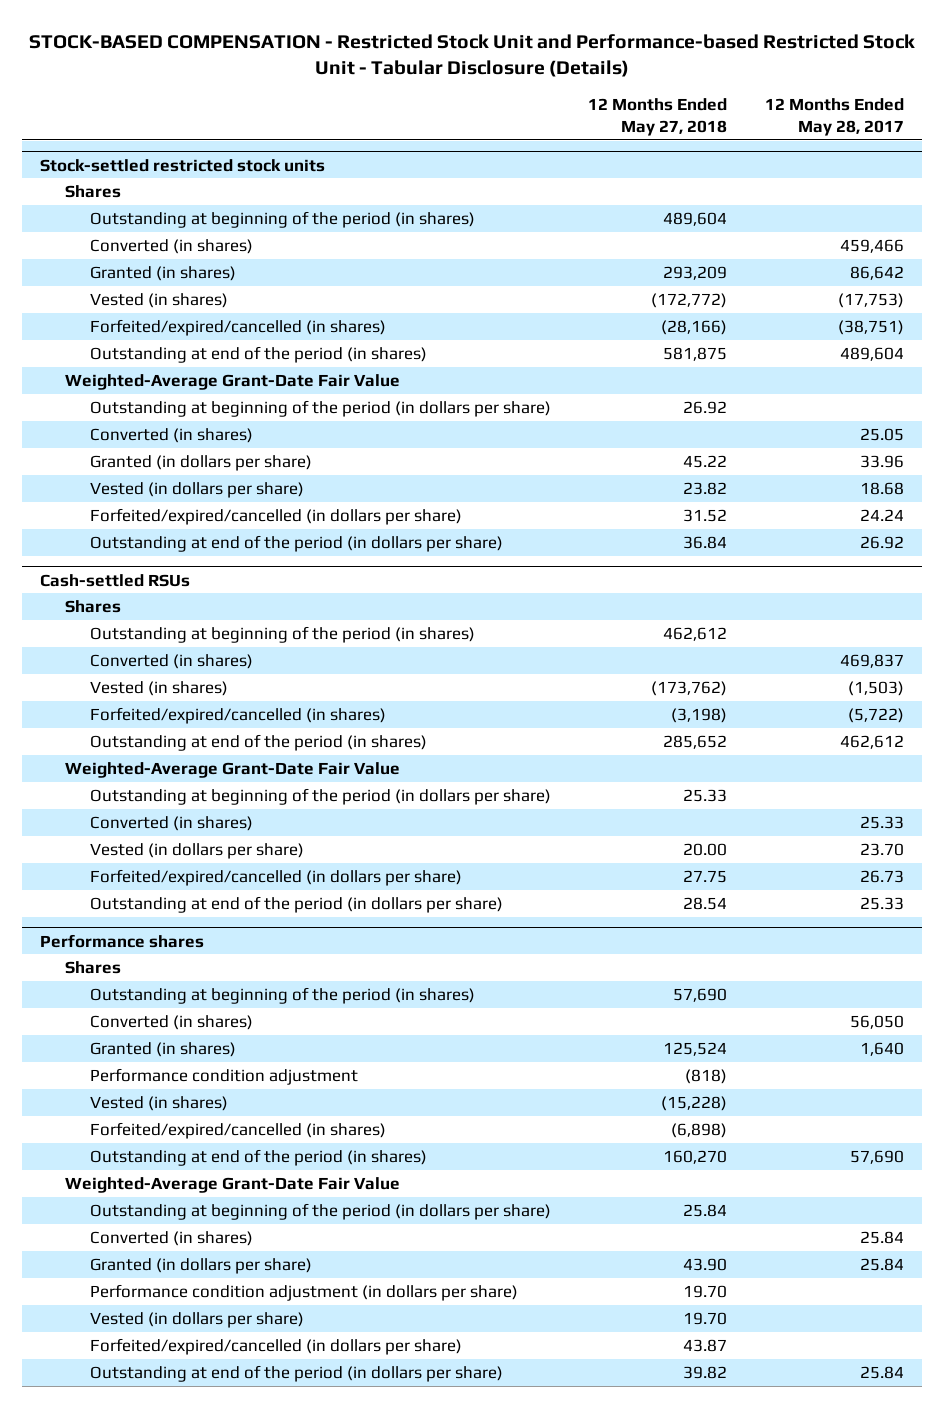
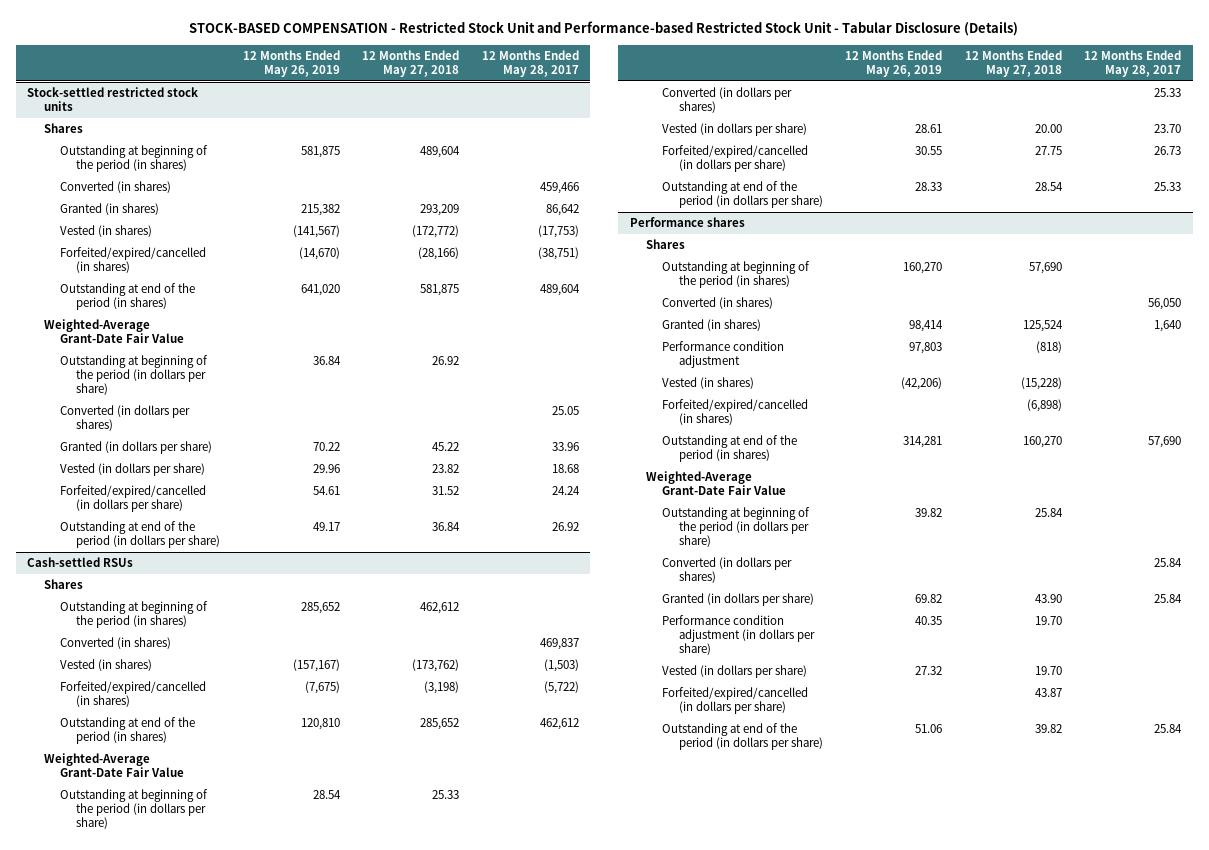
none -> [242,49,340,77] 12 Months Ended May 26, 2019
[90,427,254,443] Converted (in shares) -> [59,405,190,432] Converted (in dollars per shares)
[90,815,254,831] Converted (in shares) -> [662,87,793,114] Converted (in dollars per shares)
[90,1230,254,1246] Converted (in shares) -> [662,557,793,584] Converted (in dollars per shares)

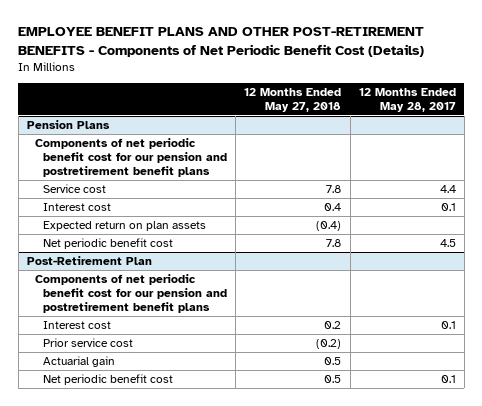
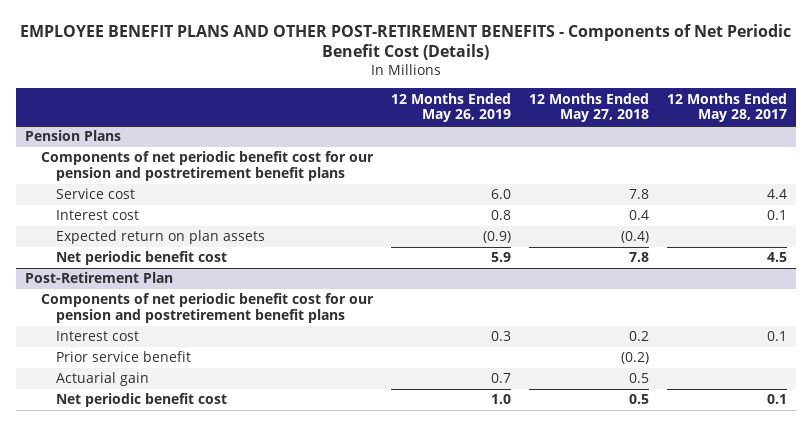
none -> [390,92,511,123] 12 Months Ended May 26, 2019
[43,338,134,348] Prior service cost -> [55,351,191,363] Prior service benefit

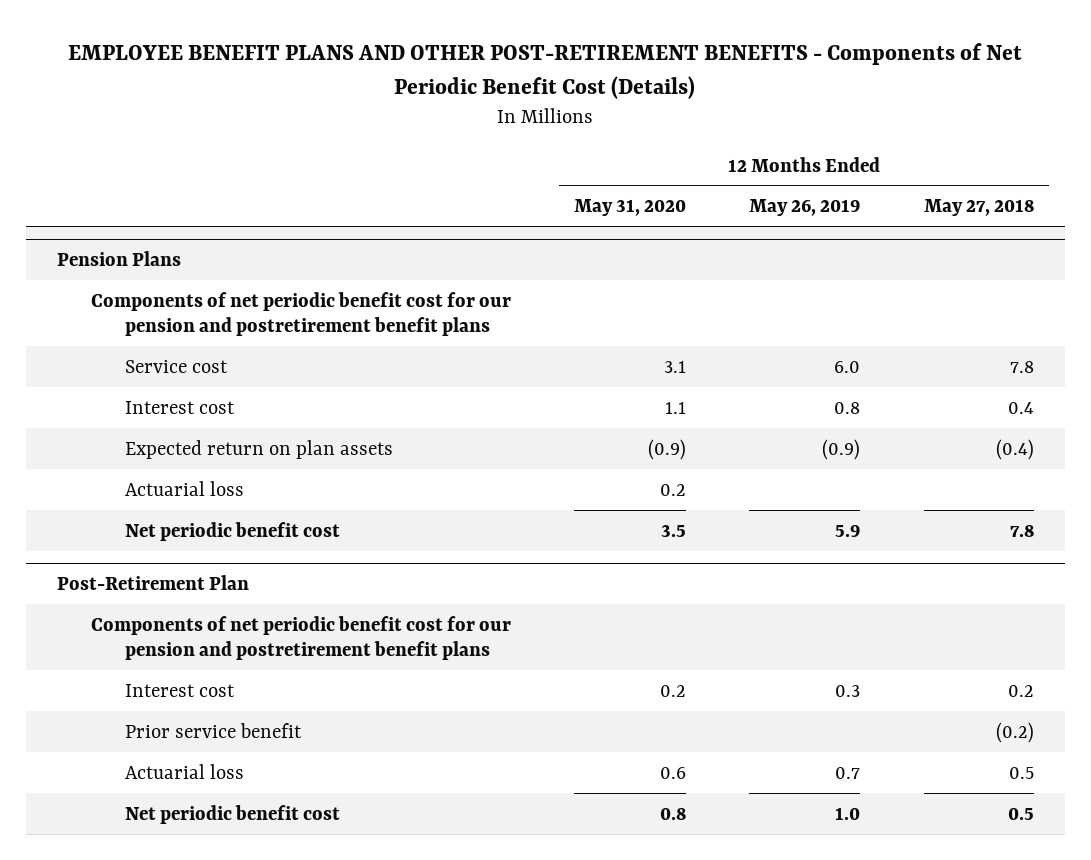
[667,92,788,123] 12 Months Ended May 28, 2017 -> none
none -> [574,199,687,217] May 31, 2020
none -> [125,480,245,496] Actuarial loss
[55,372,149,387] Actuarial gain -> [125,763,245,779] Actuarial loss

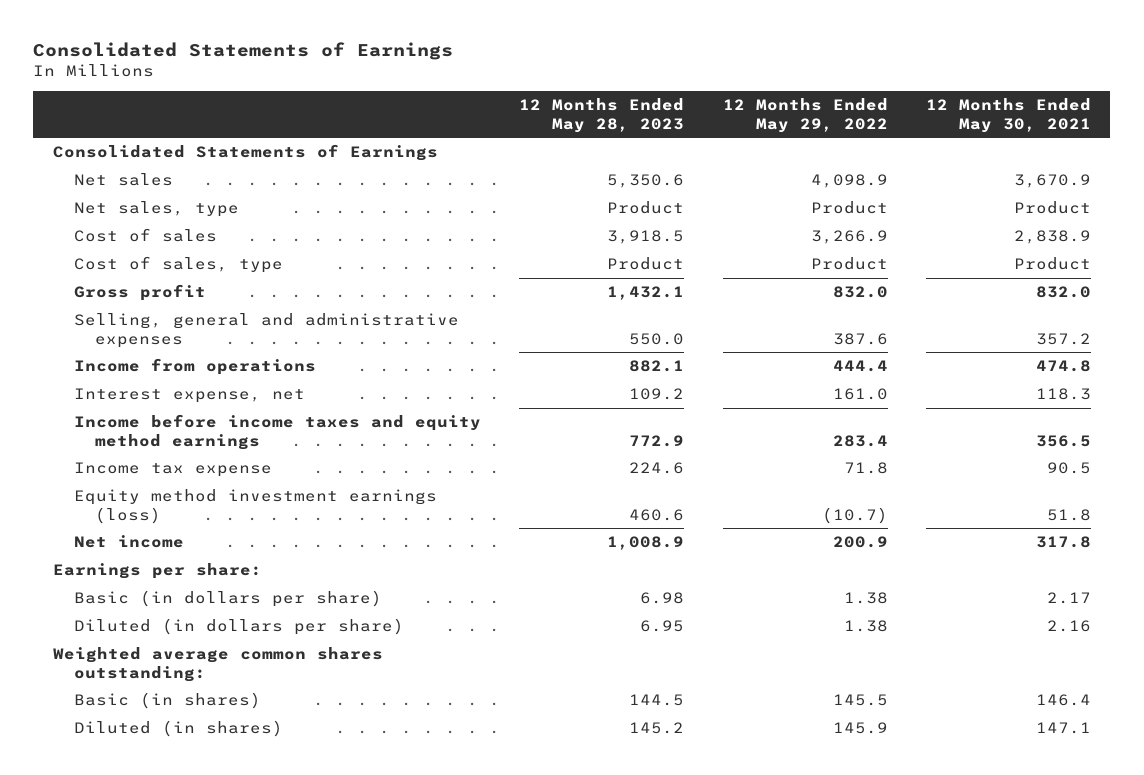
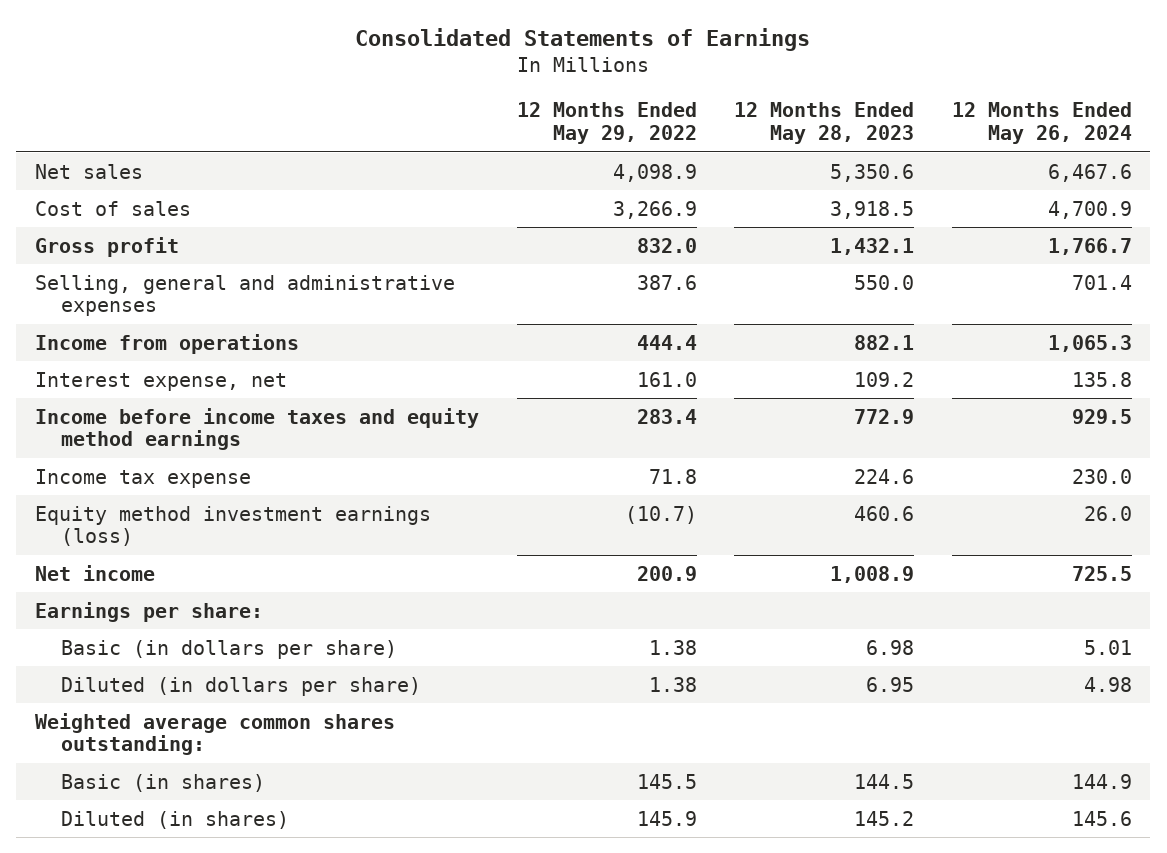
[925,98,1091,133] 12 Months Ended May 30, 2021 -> none
none -> [951,102,1132,145] 12 Months Ended May 26, 2024
[52,144,438,162] Consolidated Statements of Earnings -> none
[73,201,239,218] Net sales, type -> none
[73,256,283,274] Cost of sales, type -> none

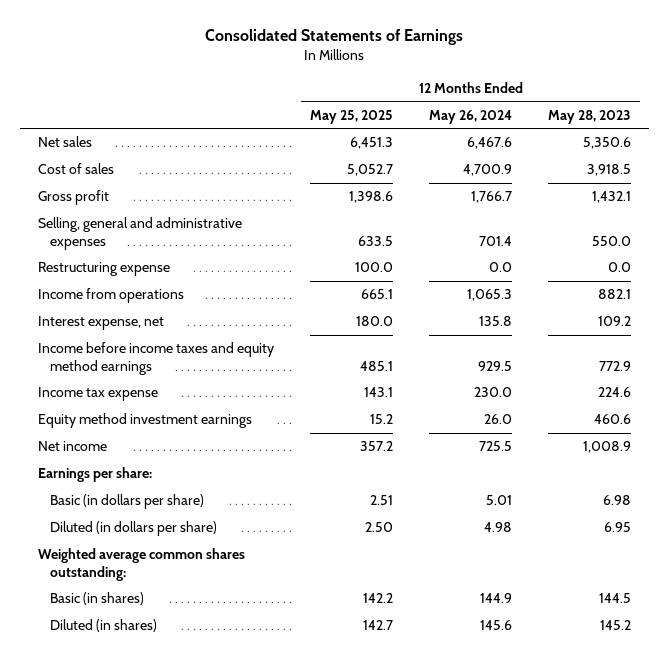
[516,102,697,145] 12 Months Ended May 29, 2022 -> none
none -> [309,109,393,124] May 25, 2025
none -> [37,262,170,277] Restructuring expense
[35,505,432,547] Equity method investment earnings (loss) -> [37,413,252,429] Equity method investment earnings

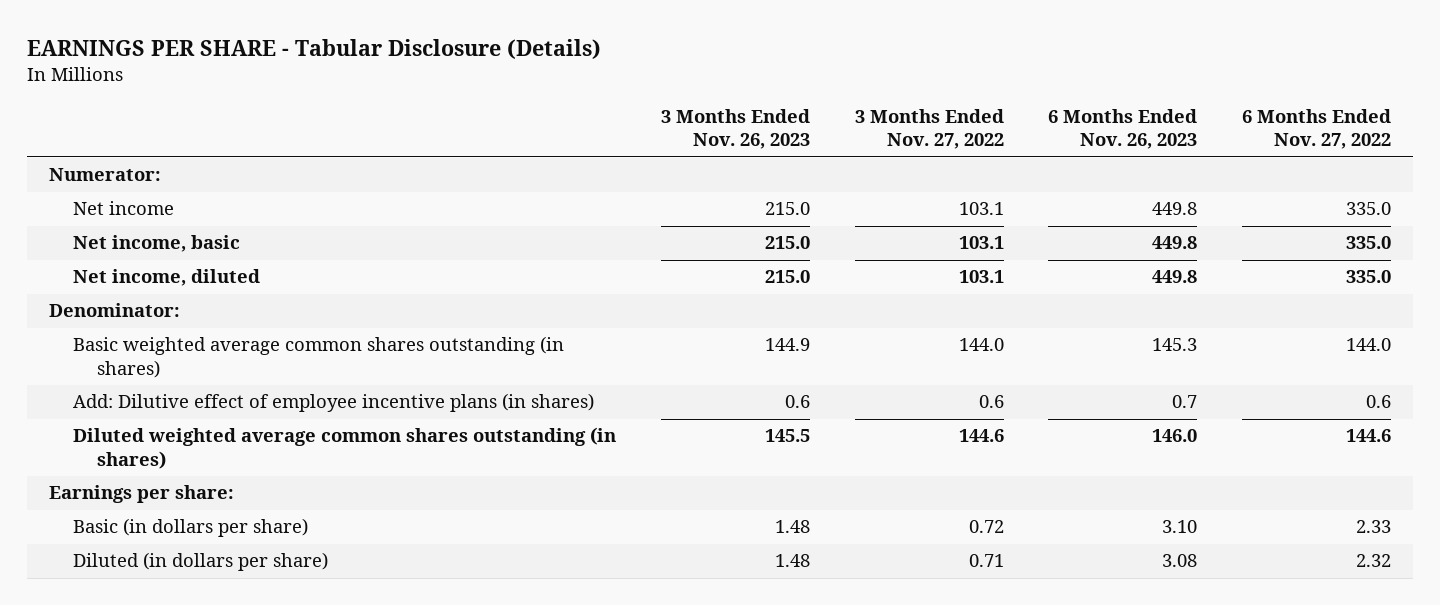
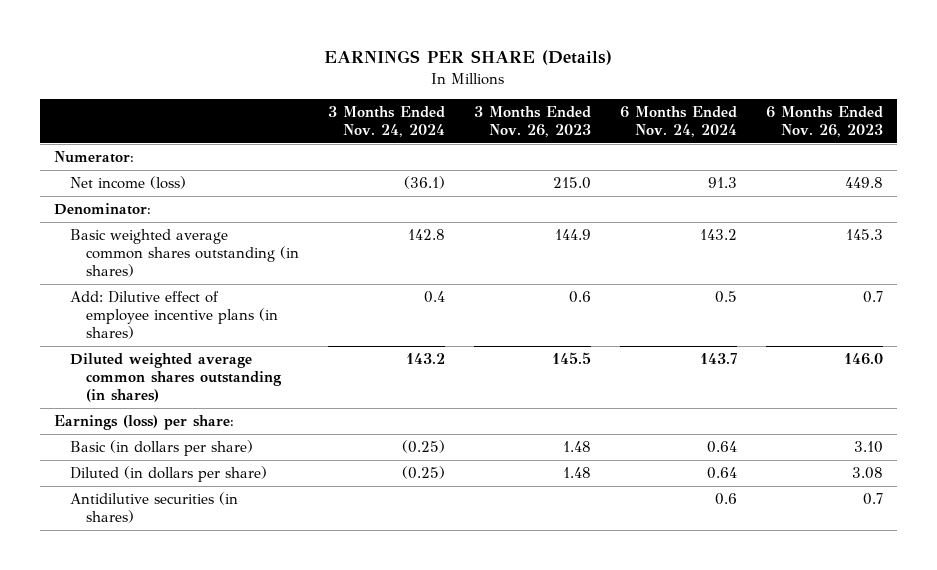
[27,38,602,59] EARNINGS PER SHARE - Tabular Disclosure (Details) -> [324,50,613,66] EARNINGS PER SHARE (Details)
[854,108,1004,150] 3 Months Ended Nov. 27, 2022 -> none
[1241,108,1391,150] 6 Months Ended Nov. 27, 2022 -> none
none -> [327,106,445,137] 3 Months Ended Nov. 24, 2024
none -> [619,106,737,137] 6 Months Ended Nov. 24, 2024
[73,235,241,253] Net income, basic -> none
[73,269,261,287] Net income, diluted -> none
[73,201,175,216] Net income -> [70,176,187,190] Net income (loss)
[49,485,235,504] Earnings per share: -> [54,415,235,431] Earnings (loss) per share:
none -> [70,492,239,524] Antidilutive securities (in shares)

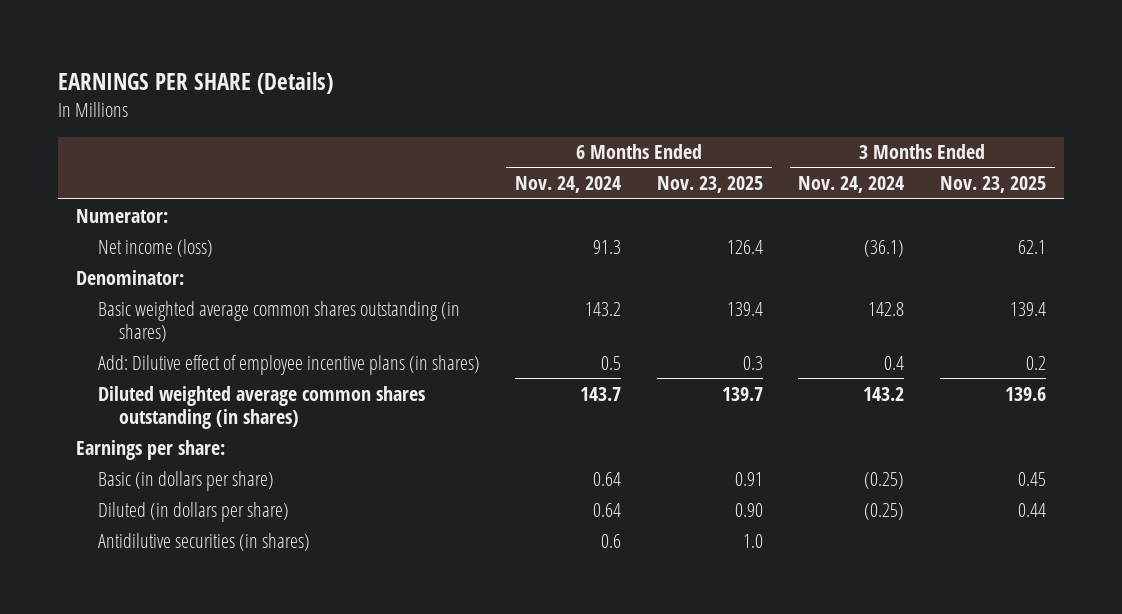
[473,106,591,137] 3 Months Ended Nov. 26, 2023 -> none
[765,106,883,137] 6 Months Ended Nov. 26, 2023 -> none
none -> [656,176,763,194] Nov. 23, 2025
none -> [940,176,1047,194] Nov. 23, 2025
[54,415,235,431] Earnings (loss) per share: -> [76,439,226,460] Earnings per share:

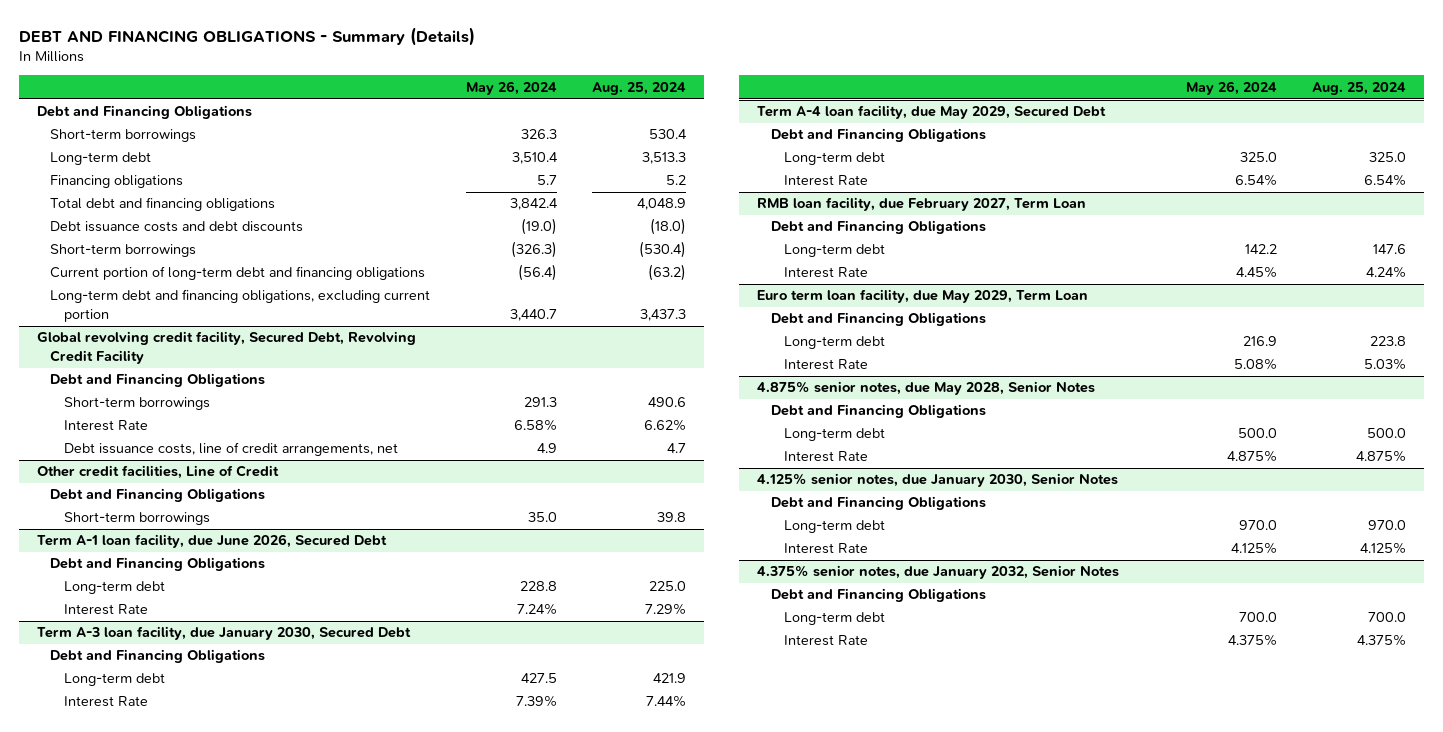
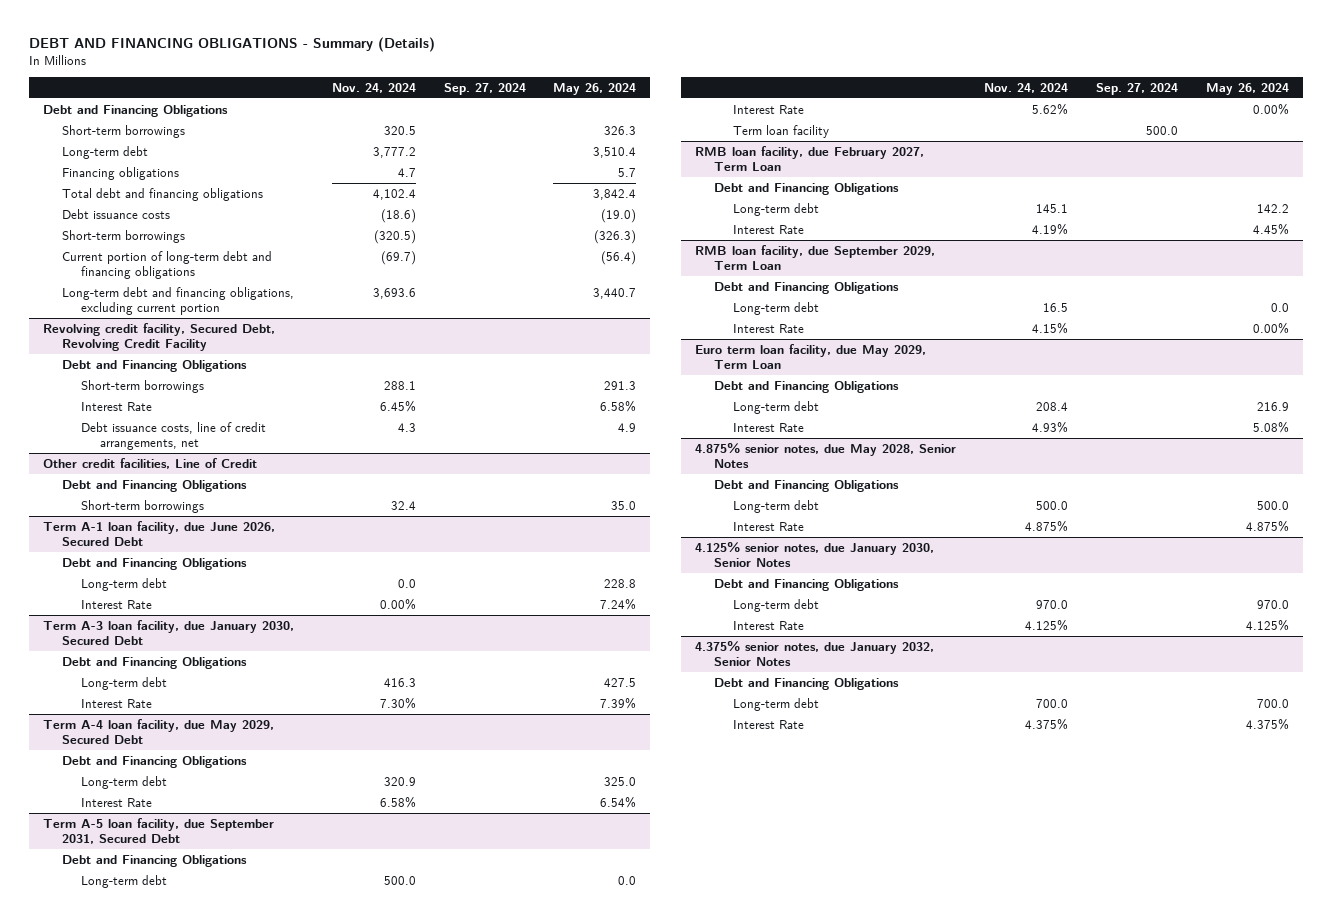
[591,81,686,95] Aug. 25, 2024 -> none
none -> [331,82,416,93] Nov. 24, 2024
none -> [443,82,526,95] Sep. 27, 2024
[50,221,304,233] Debt issuance costs and debt discounts -> [61,208,170,219] Debt issuance costs
[36,331,416,364] Global revolving credit facility, Secured Debt, Revolving Credit Facility -> [42,322,275,351] Revolving credit facility, Secured Debt, Revolving Credit Facility
none -> [42,817,274,844] Term A-5 loan facility, due September 2031, Secured Debt
none -> [61,854,247,867] Debt and Financing Obligations
none -> [80,874,167,888] Long-term debt
none -> [732,104,804,114] Interest Rate
none -> [732,124,829,138] Term loan facility
none -> [695,244,936,270] RMB loan facility, due September 2029, Term Loan
none -> [714,281,900,294] Debt and Financing Obligations
none -> [732,301,819,315] Long-term debt
none -> [732,323,804,333] Interest Rate

